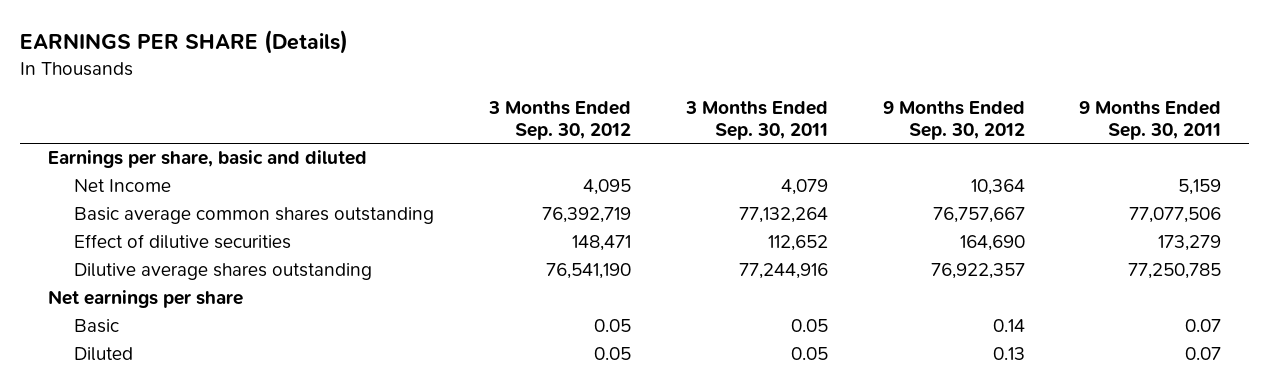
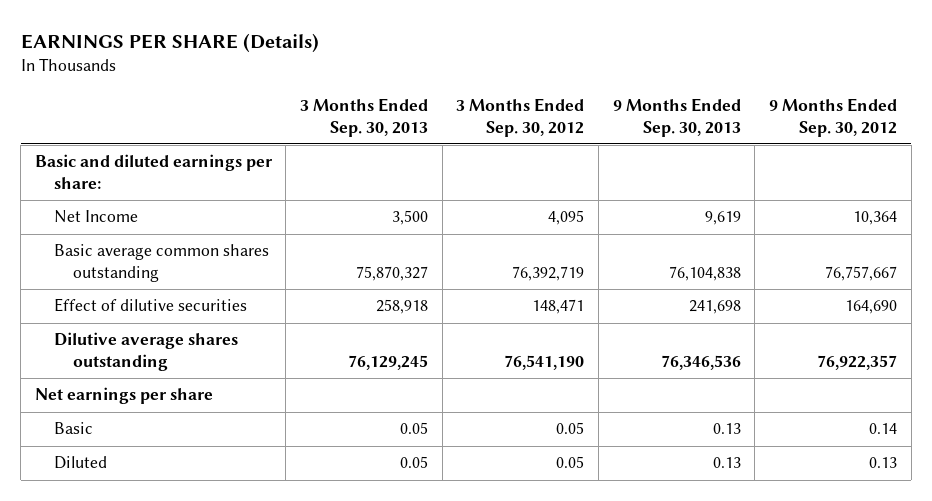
[684,100,828,140] 3 Months Ended Sep. 30, 2011 -> none
[1079,100,1222,140] 9 Months Ended Sep. 30, 2011 -> none
none -> [300,97,429,137] 3 Months Ended Sep. 30, 2013
none -> [612,97,741,137] 9 Months Ended Sep. 30, 2013
[47,150,367,169] Earnings per share, basic and diluted -> [34,154,273,190] Basic and diluted earnings per share:

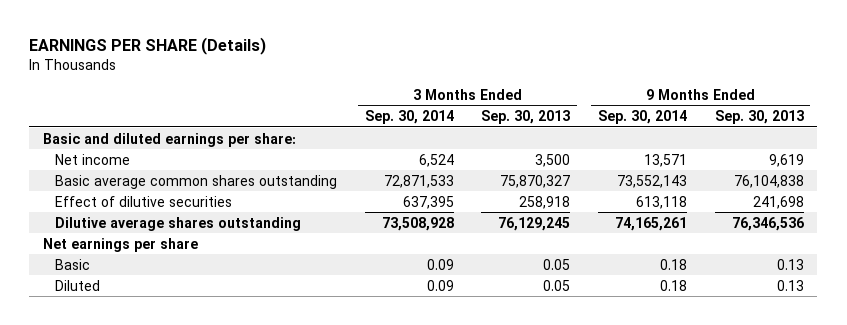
[456,97,585,137] 3 Months Ended Sep. 30, 2012 -> none
[768,97,897,137] 9 Months Ended Sep. 30, 2012 -> none
none -> [364,109,454,124] Sep. 30, 2014
none -> [597,109,687,124] Sep. 30, 2014
[53,210,138,224] Net Income -> [55,153,131,165] Net income

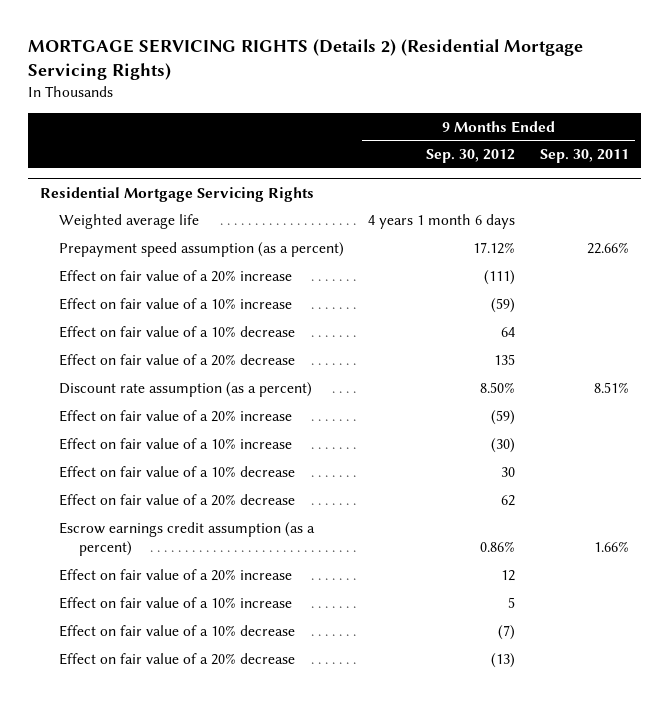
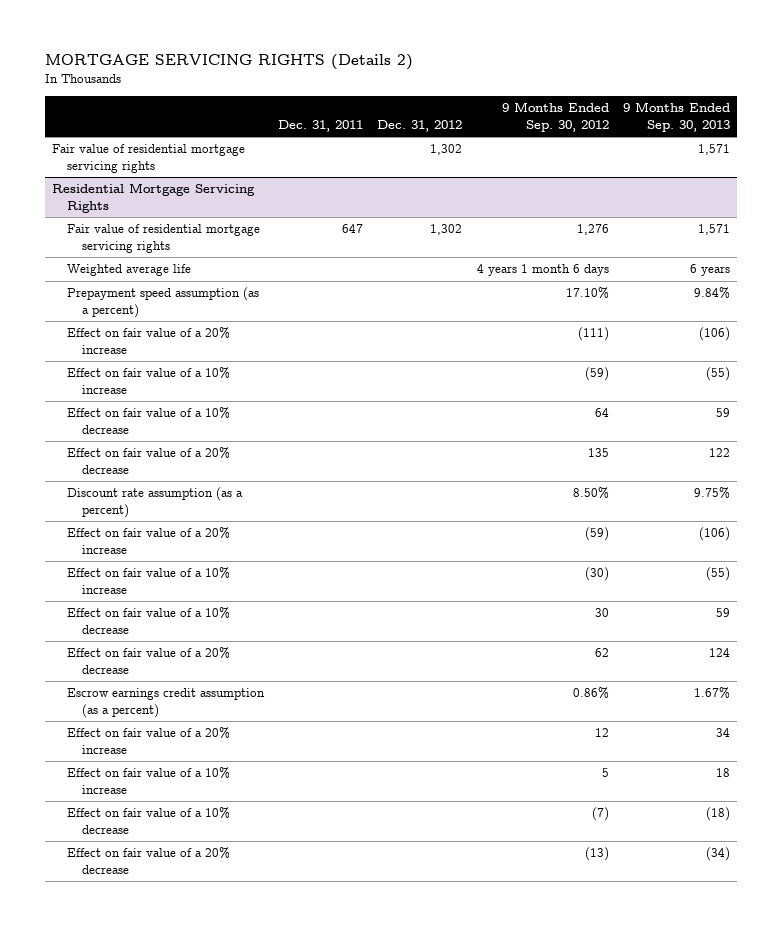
[28,39,584,81] MORTGAGE SERVICING RIGHTS (Details 2) (Residential Mortgage Servicing Rights) -> [44,54,413,71] MORTGAGE SERVICING RIGHTS (Details 2)
[539,149,629,164] Sep. 30, 2011 -> none
none -> [278,119,364,132] Dec. 31, 2011
none -> [377,119,463,132] Dec. 31, 2012
none -> [622,102,730,132] 9 Months Ended Sep. 30, 2013
none -> [51,144,245,173] Fair value of residential mortgage servicing rights
none -> [67,224,261,253] Fair value of residential mortgage servicing rights
[473,241,516,254] 17.12% -> [565,287,609,300] 17.10%

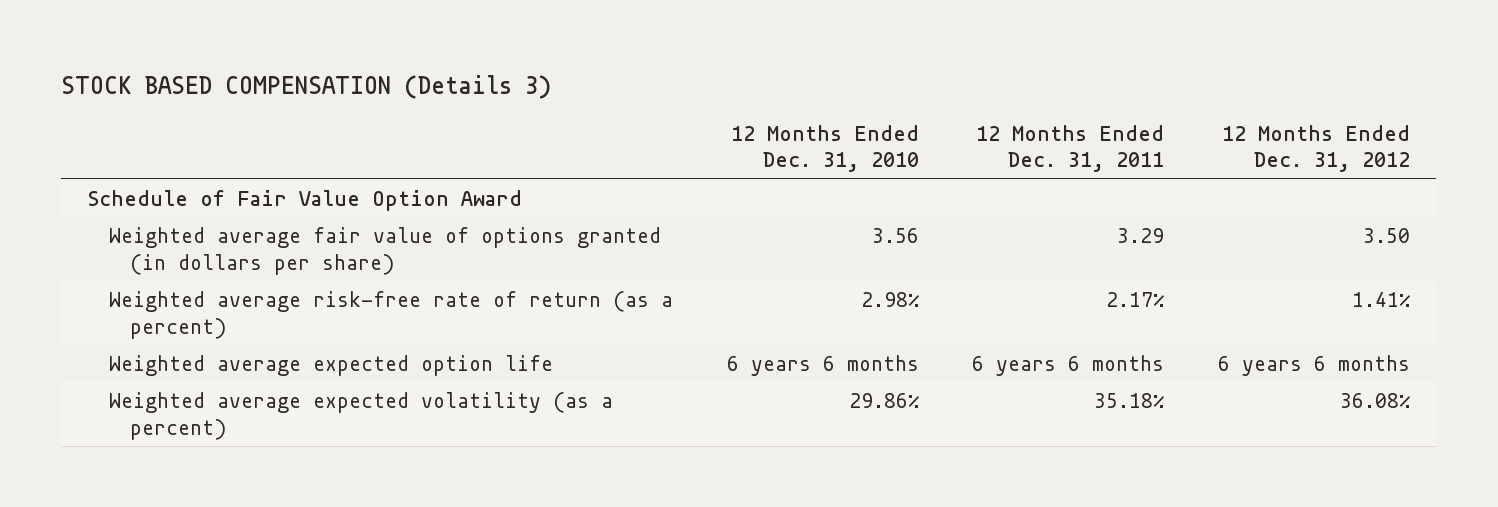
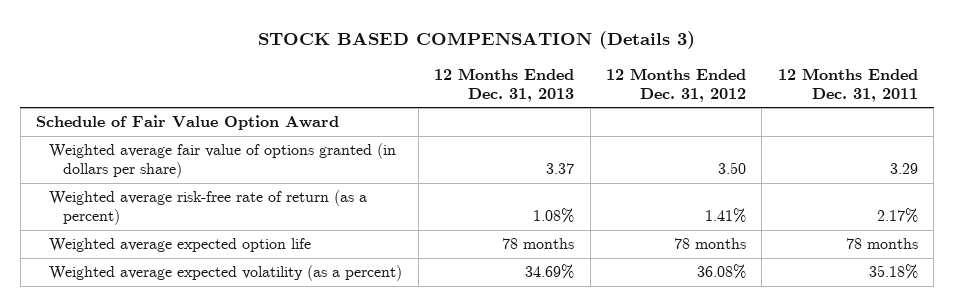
[730,124,919,173] 12 Months Ended Dec. 31, 2010 -> none
none -> [434,67,575,102] 12 Months Ended Dec. 31, 2013
[972,354,1165,376] 6 years 6 months -> [845,238,918,250] 78 months
[1217,354,1410,376] 6 years 6 months -> [673,238,746,250] 78 months

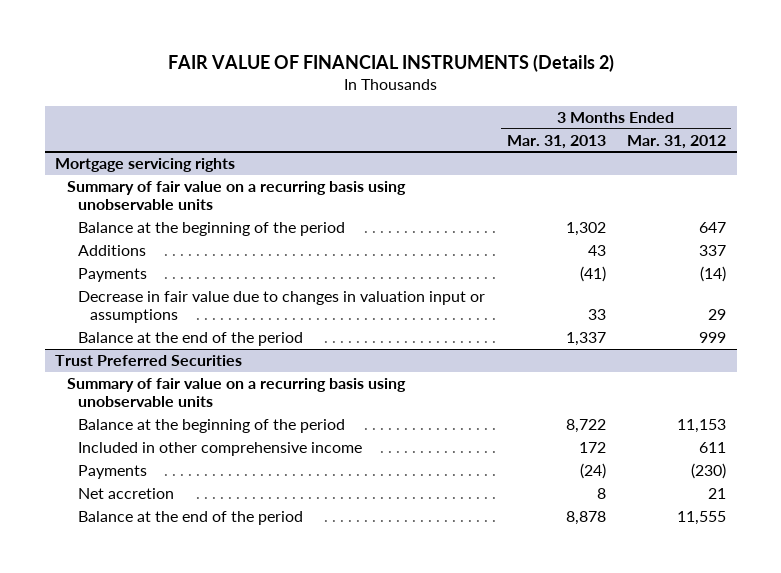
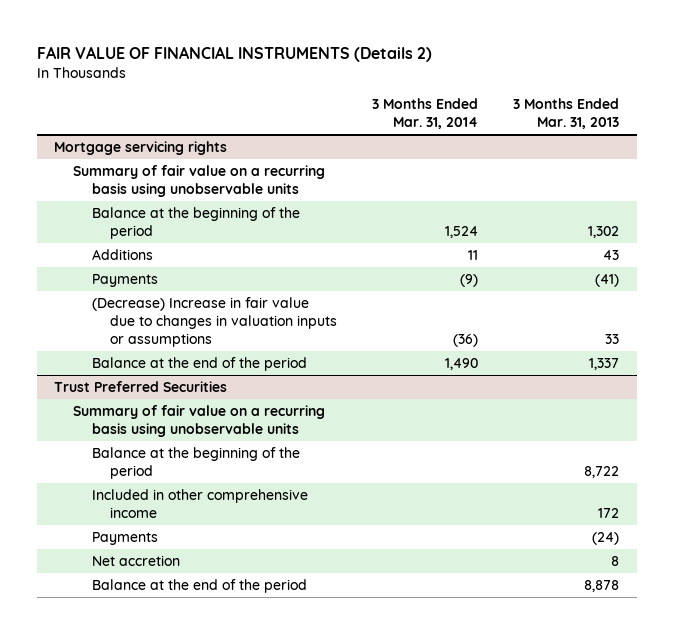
[627,134,727,149] Mar. 31, 2012 -> none
none -> [372,98,479,130] 3 Months Ended Mar. 31, 2014
[78,291,486,324] Decrease in fair value due to changes in valuation input or assumptions -> [91,297,338,348] (Decrease) Increase in fair value due to changes in valuation inputs or assumptions

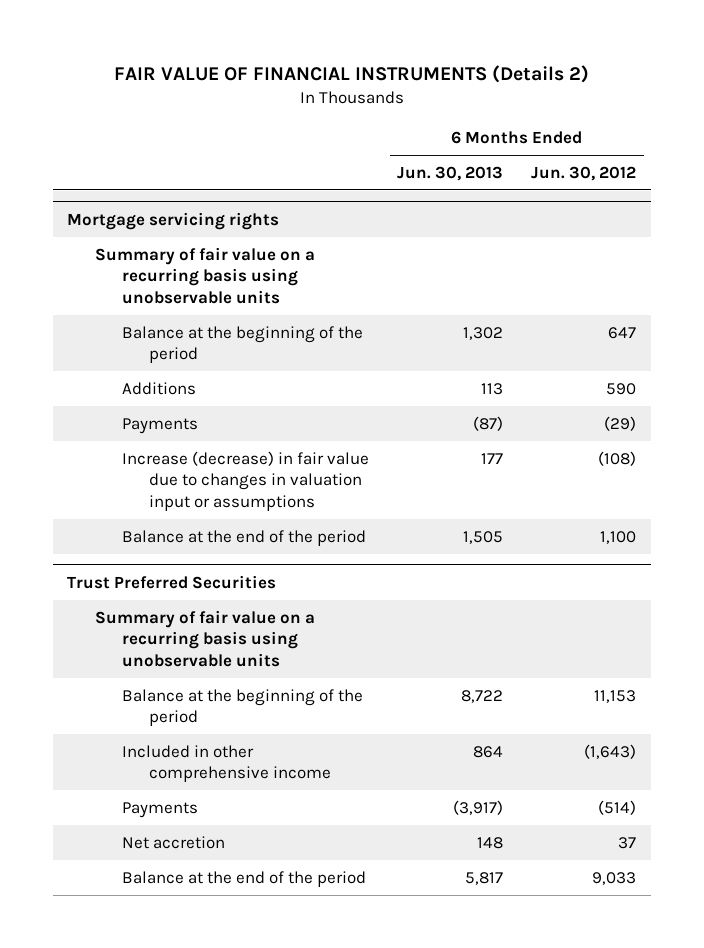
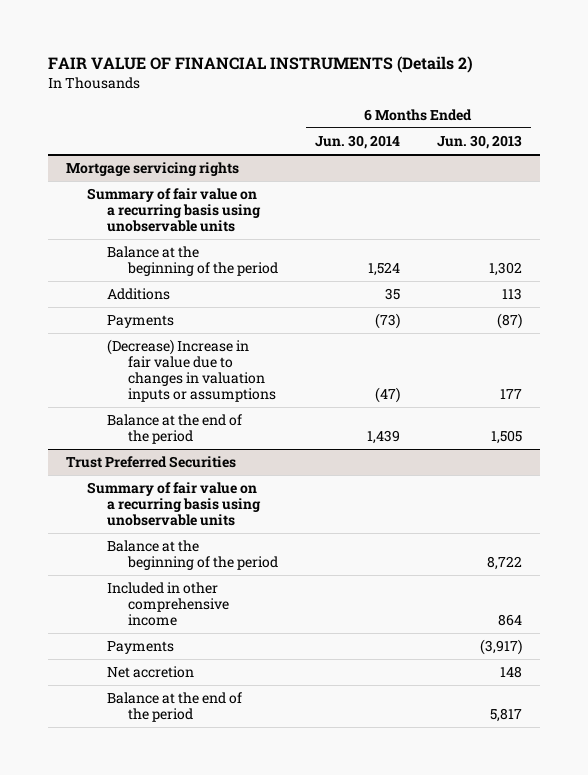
[531,165,637,181] Jun. 30, 2012 -> none
none -> [314,134,400,149] Jun. 30, 2014
[122,450,370,511] Increase (decrease) in fair value due to changes in valuation input or assumptions -> [107,339,276,403] (Decrease) Increase in fair value due to changes in valuation inputs or assumptions

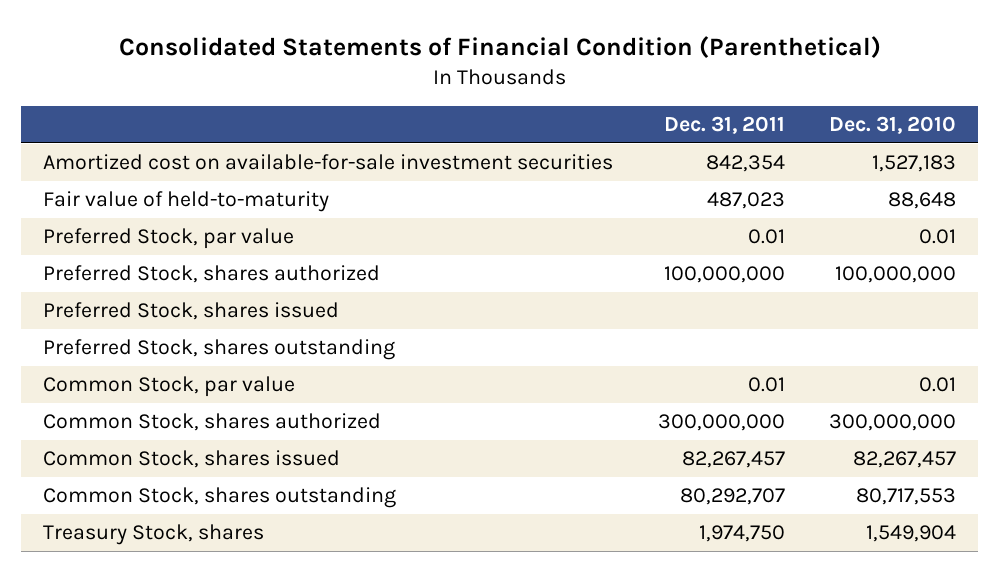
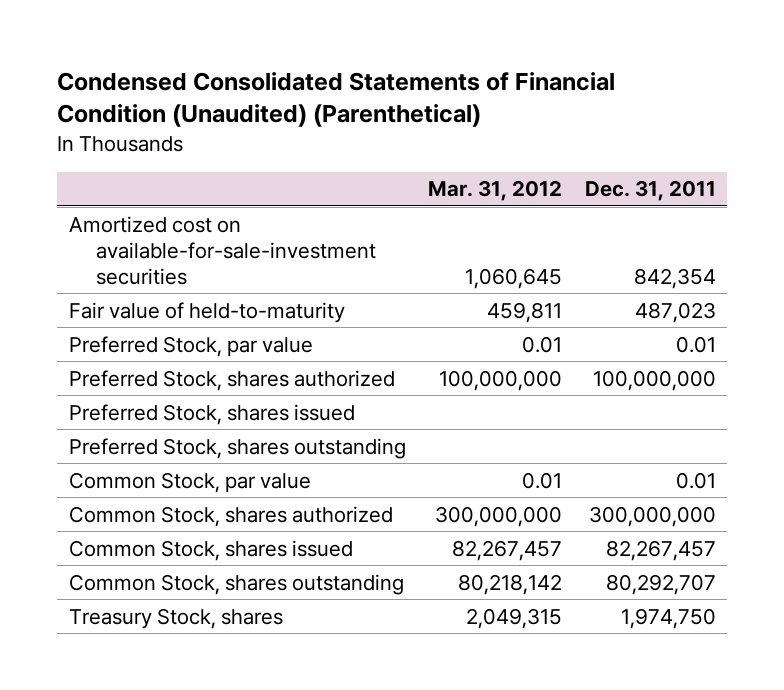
[118,35,881,58] Consolidated Statements of Financial Condition (Parenthetical) -> [57,71,616,128] Condensed Consolidated Statements of Financial Condition (Unaudited) (Parenthetical)
[828,116,956,135] Dec. 31, 2010 -> none
none -> [428,180,563,202] Mar. 31, 2012
[43,154,614,171] Amortized cost on available-for-sale investment securities -> [68,215,377,285] Amortized cost on available-for-sale-investment securities

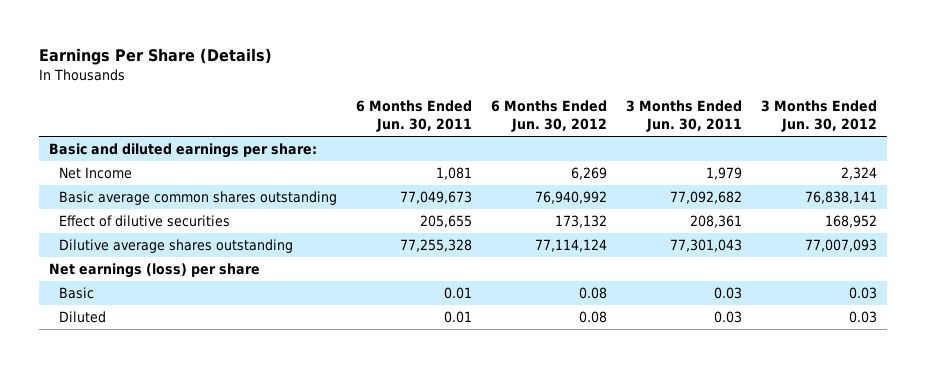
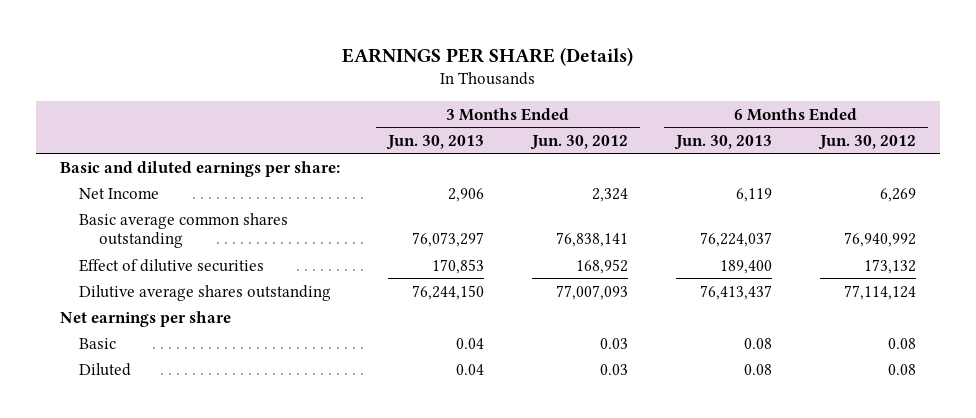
[39,48,273,66] Earnings Per Share (Details) -> [341,46,633,66] EARNINGS PER SHARE (Details)
[356,100,473,133] 6 Months Ended Jun. 30, 2011 -> none
[626,100,743,133] 3 Months Ended Jun. 30, 2011 -> none
none -> [385,134,484,150] Jun. 30, 2013
none -> [673,134,772,150] Jun. 30, 2013
[48,263,260,279] Net earnings (loss) per share -> [59,310,231,327] Net earnings per share

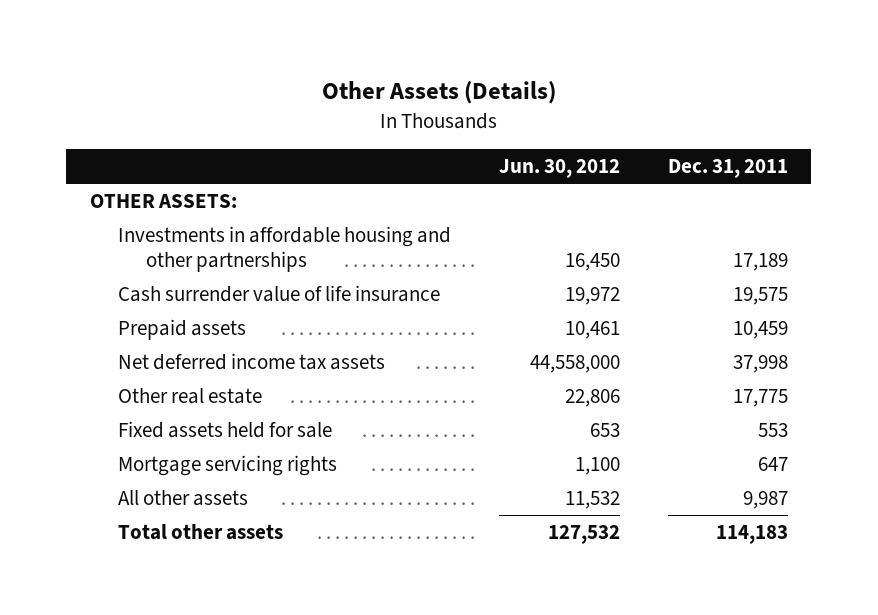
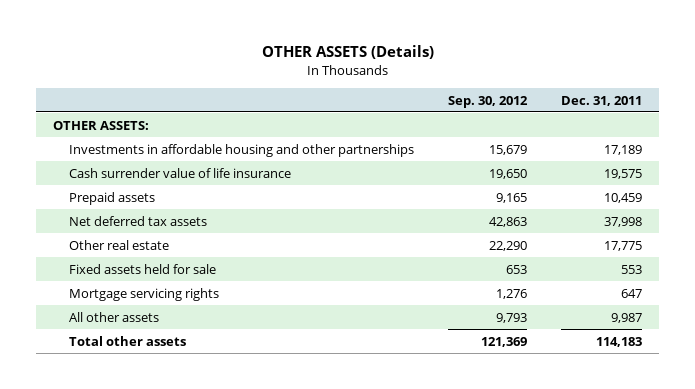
[321,81,556,105] Other Assets (Details) -> [261,44,434,59] OTHER ASSETS (Details)
[498,159,620,179] Jun. 30, 2012 -> none
none -> [448,95,529,108] Sep. 30, 2012
[118,353,386,371] Net deferred income tax assets -> [69,215,208,226] Net deferred tax assets

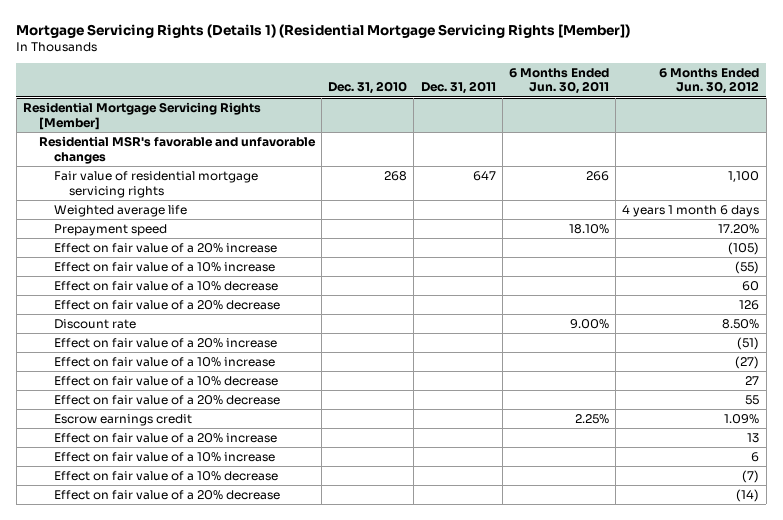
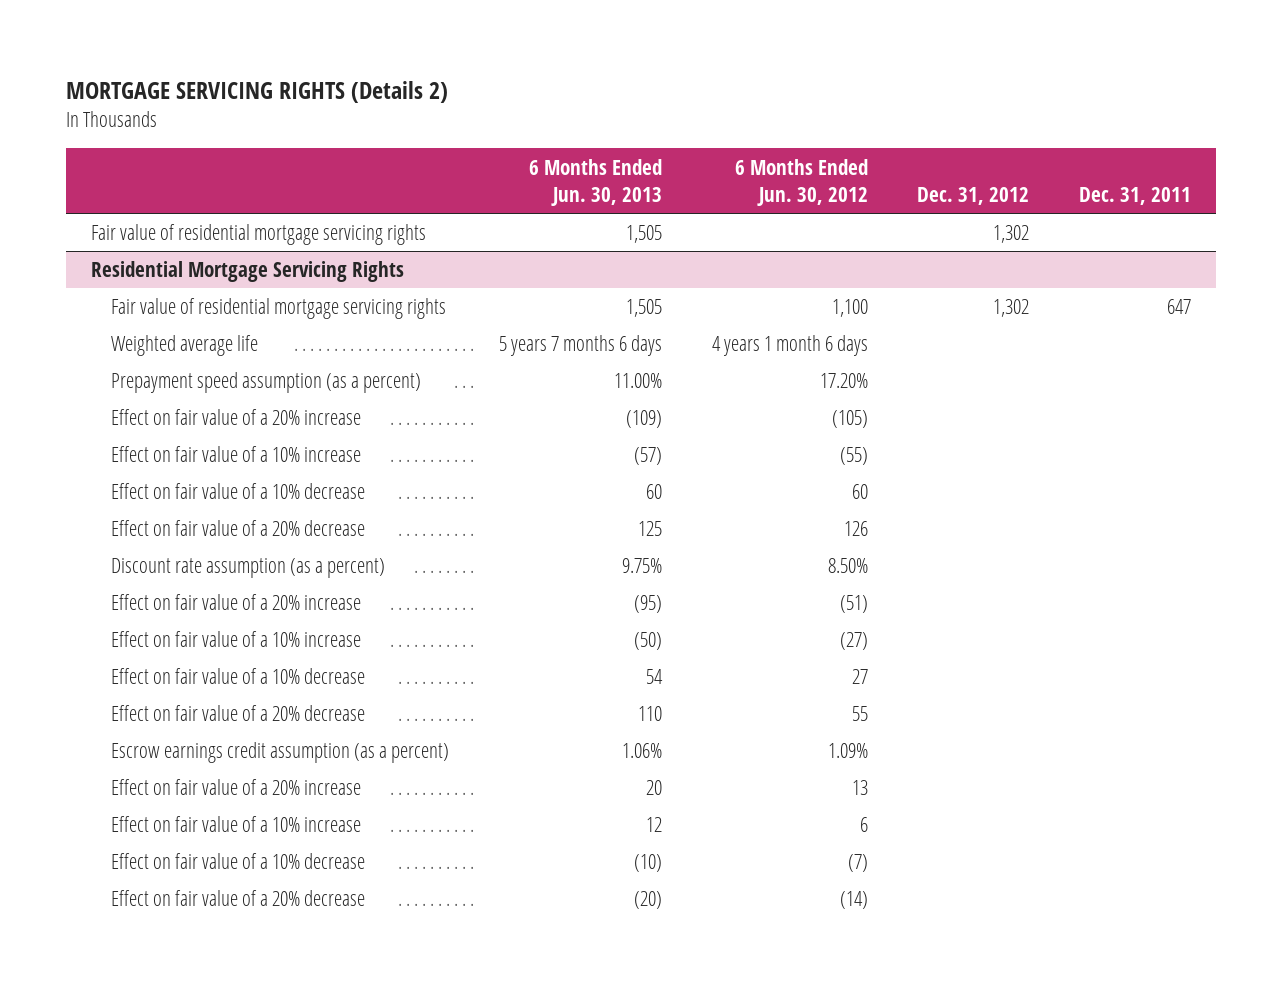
[16,23,631,38] Mortgage Servicing Rights (Details 1) (Residential Mortgage Servicing Rights [Member]) -> [66,80,449,103] MORTGAGE SERVICING RIGHTS (Details 2)
[328,81,408,95] Dec. 31, 2010 -> none
[509,67,610,95] 6 Months Ended Jun. 30, 2011 -> none
none -> [529,158,663,206] 6 Months Ended Jun. 30, 2013
none -> [917,186,1030,205] Dec. 31, 2012
[38,136,316,164] Residential MSR's favorable and unfavorable changes -> none
none -> [91,224,427,246] Fair value of residential mortgage servicing rights
[23,102,262,130] Residential Mortgage Servicing Rights [Member] -> [91,261,405,283] Residential Mortgage Servicing Rights
[53,224,167,237] Prepayment speed -> [111,372,422,394] Prepayment speed assumption (as a percent)
[53,319,136,330] Discount rate -> [111,558,386,579] Discount rate assumption (as a percent)
[53,414,192,427] Escrow earnings credit -> [111,742,450,764] Escrow earnings credit assumption (as a percent)

